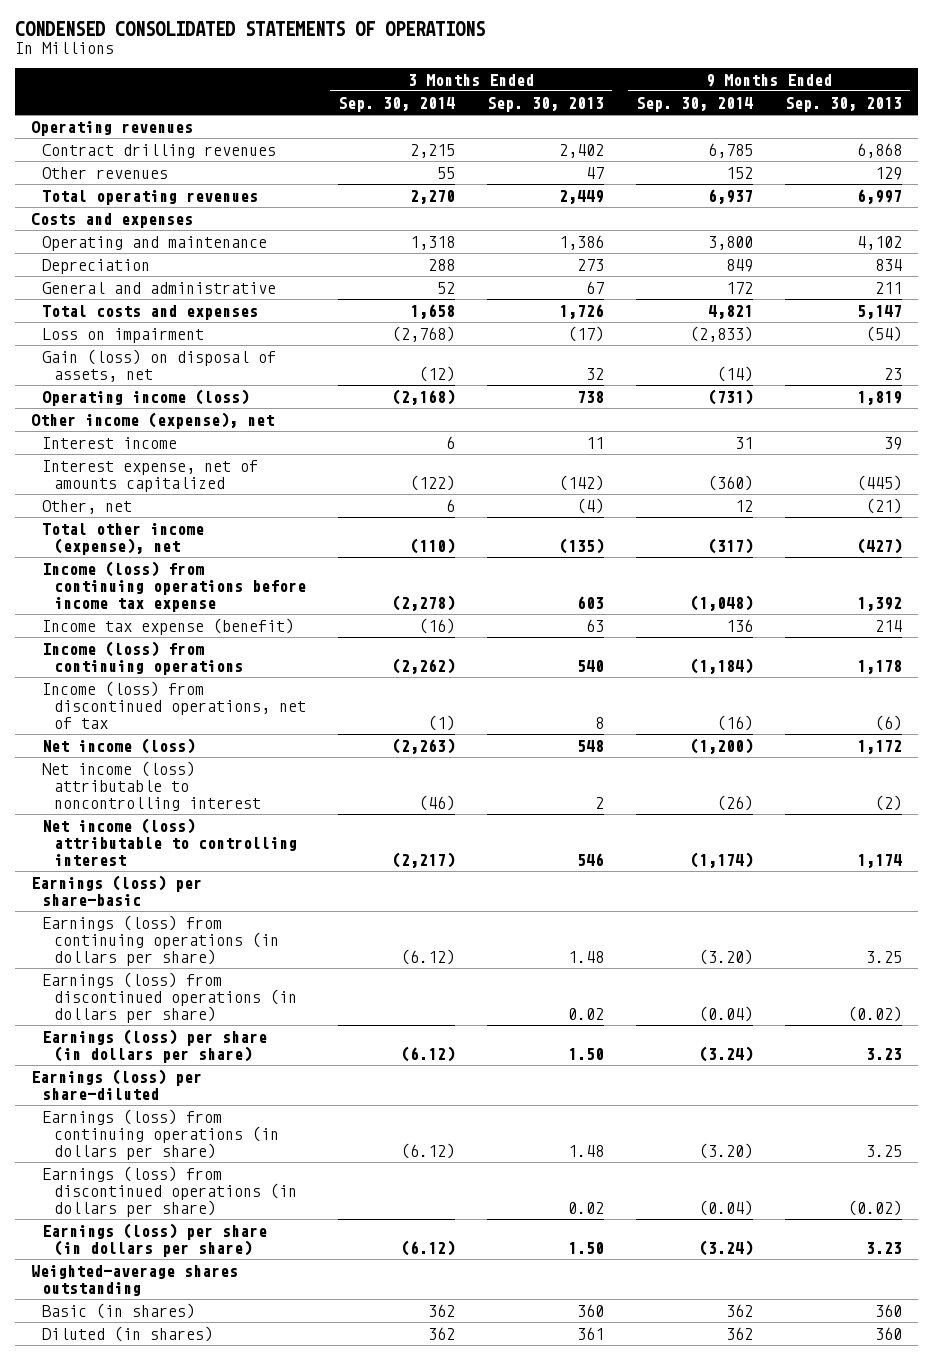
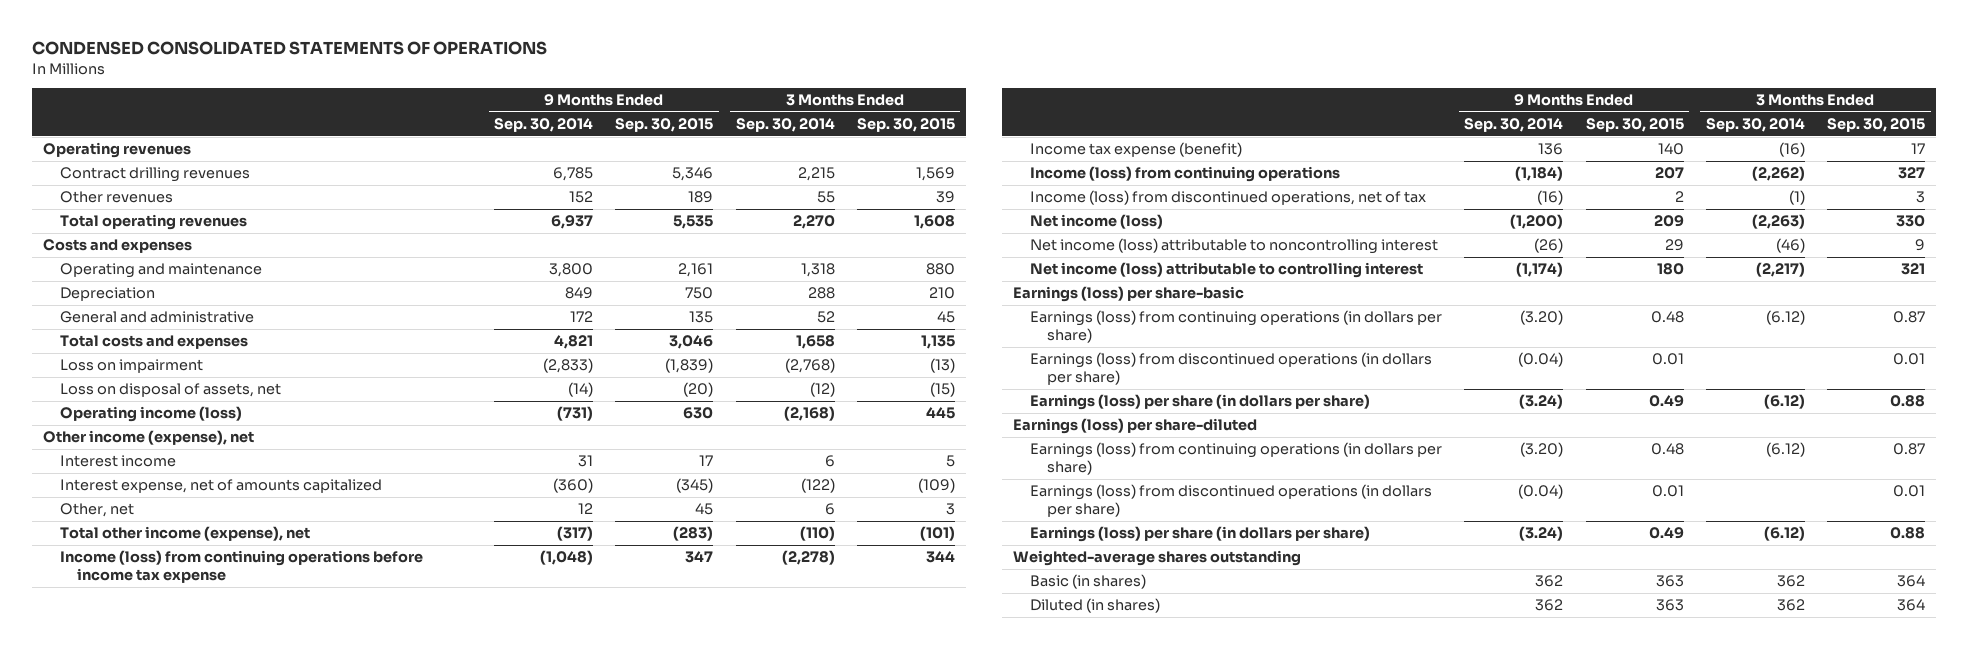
[486,96,604,112] Sep. 30, 2013 -> none
[785,96,903,112] Sep. 30, 2013 -> none
none -> [615,117,714,132] Sep. 30, 2015
none -> [856,117,955,132] Sep. 30, 2015
[42,348,277,382] Gain (loss) on disposal of assets, net -> [59,383,281,398] Loss on disposal of assets, net

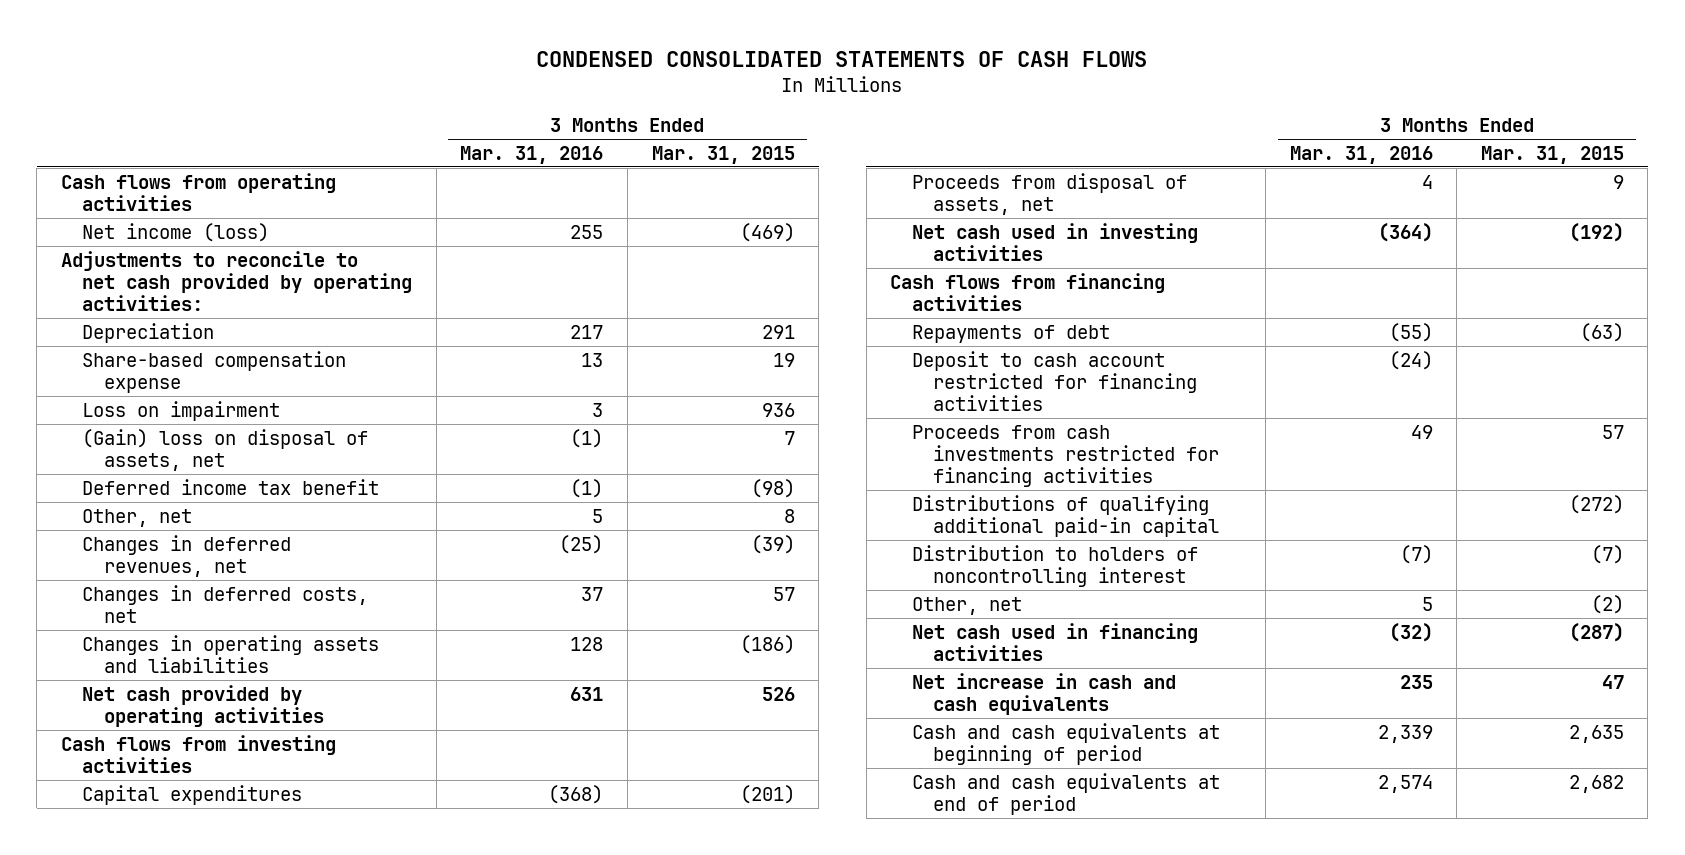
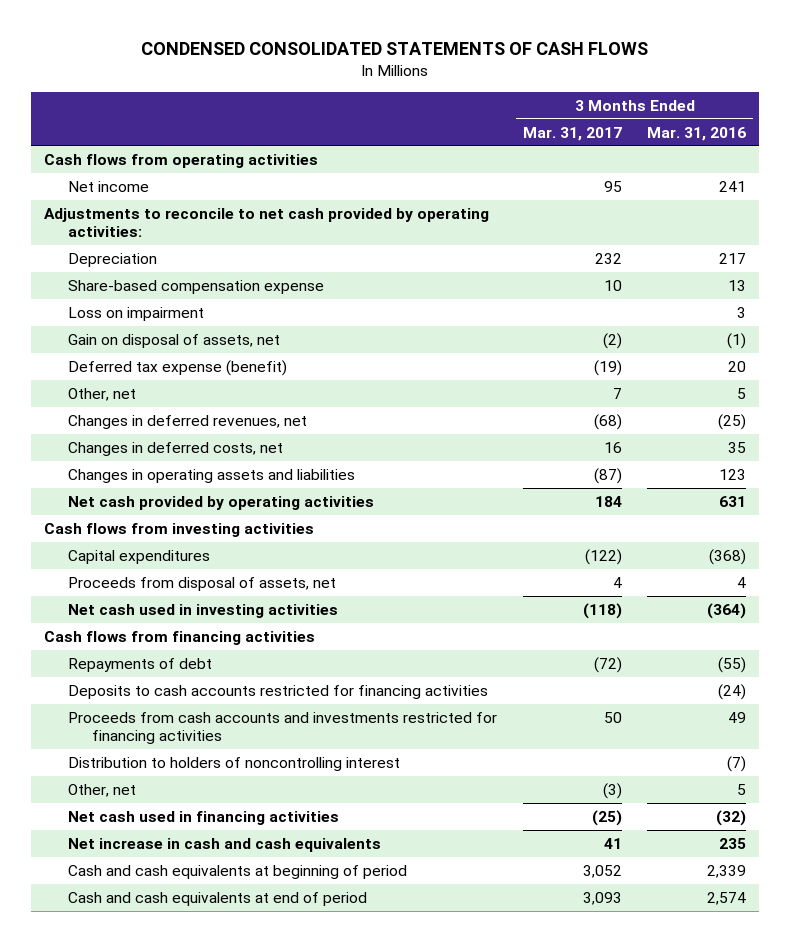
[651,145,795,164] Mar. 31, 2015 -> none
none -> [522,126,622,141] Mar. 31, 2017
[82,222,270,242] Net income (loss) -> [67,180,149,192] Net income
[570,224,604,239] 255 -> [719,180,747,192] 241
[82,428,369,472] (Gain) loss on disposal of assets, net -> [67,333,280,348] Gain on disposal of assets, net
[82,478,380,495] Deferred income tax benefit -> [67,359,287,376] Deferred tax expense (benefit)
[570,478,604,498] (1) -> [728,360,747,372] 20
[581,586,604,601] 37 -> [728,441,747,453] 35
[570,636,604,651] 128 -> [719,468,747,480] 123
[911,494,1220,538] Distributions of qualifying additional paid-in capital -> none
[911,350,1198,412] Deposit to cash account restricted for financing activities -> [67,684,488,699] Deposits to cash accounts restricted for financing activities
[911,424,1220,488] Proceeds from cash investments restricted for financing activities -> [67,711,497,745] Proceeds from cash accounts and investments restricted for financing activities

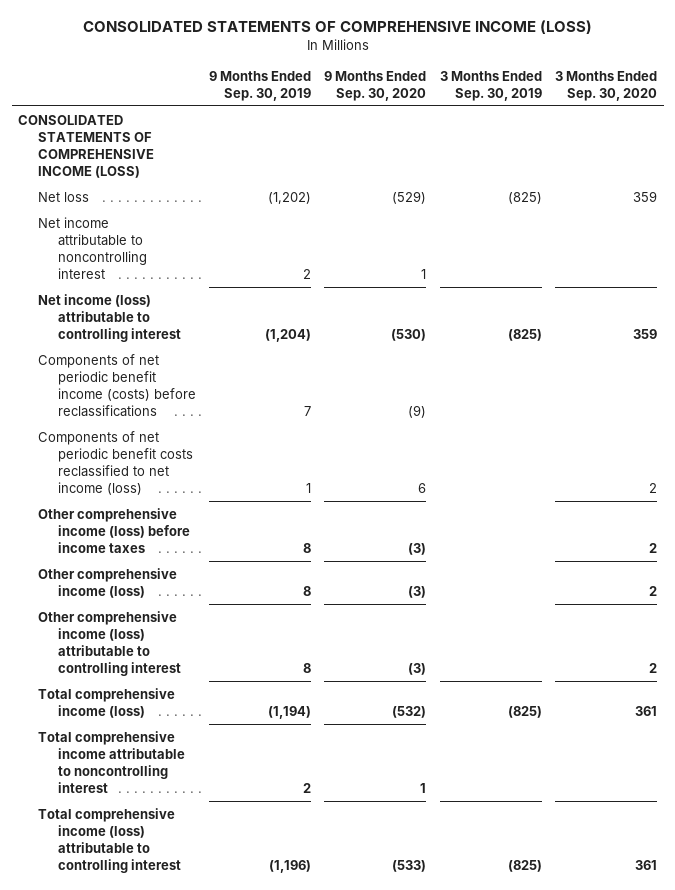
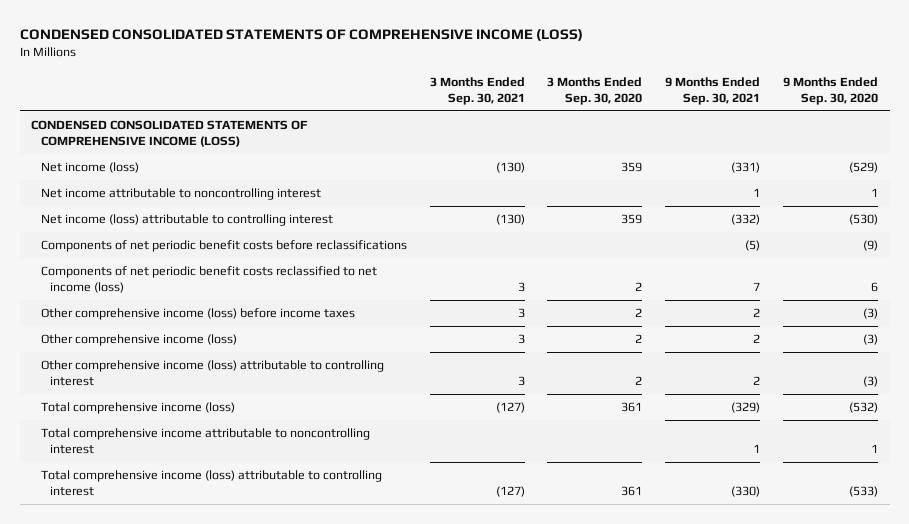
[82,20,592,35] CONSOLIDATED STATEMENTS OF COMPREHENSIVE INCOME (LOSS) -> [19,29,583,42] CONDENSED CONSOLIDATED STATEMENTS OF COMPREHENSIVE INCOME (LOSS)
[209,70,312,102] 9 Months Ended Sep. 30, 2019 -> none
[439,70,542,102] 3 Months Ended Sep. 30, 2019 -> none
none -> [429,76,525,106] 3 Months Ended Sep. 30, 2021
none -> [665,76,761,106] 9 Months Ended Sep. 30, 2021
[18,114,155,179] CONSOLIDATED STATEMENTS OF COMPREHENSIVE INCOME (LOSS) -> [31,119,309,148] CONDENSED CONSOLIDATED STATEMENTS OF COMPREHENSIVE INCOME (LOSS)
[38,191,90,202] Net loss -> [40,161,139,173] Net income (loss)
[38,353,196,418] Components of net periodic benefit income (costs) before reclassifications -> [40,239,407,252] Components of net periodic benefit costs before reclassifications

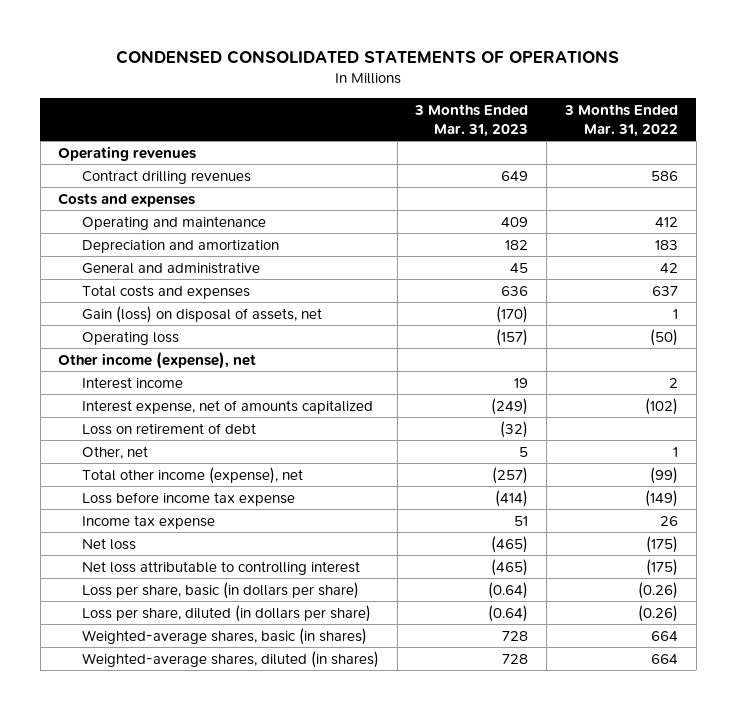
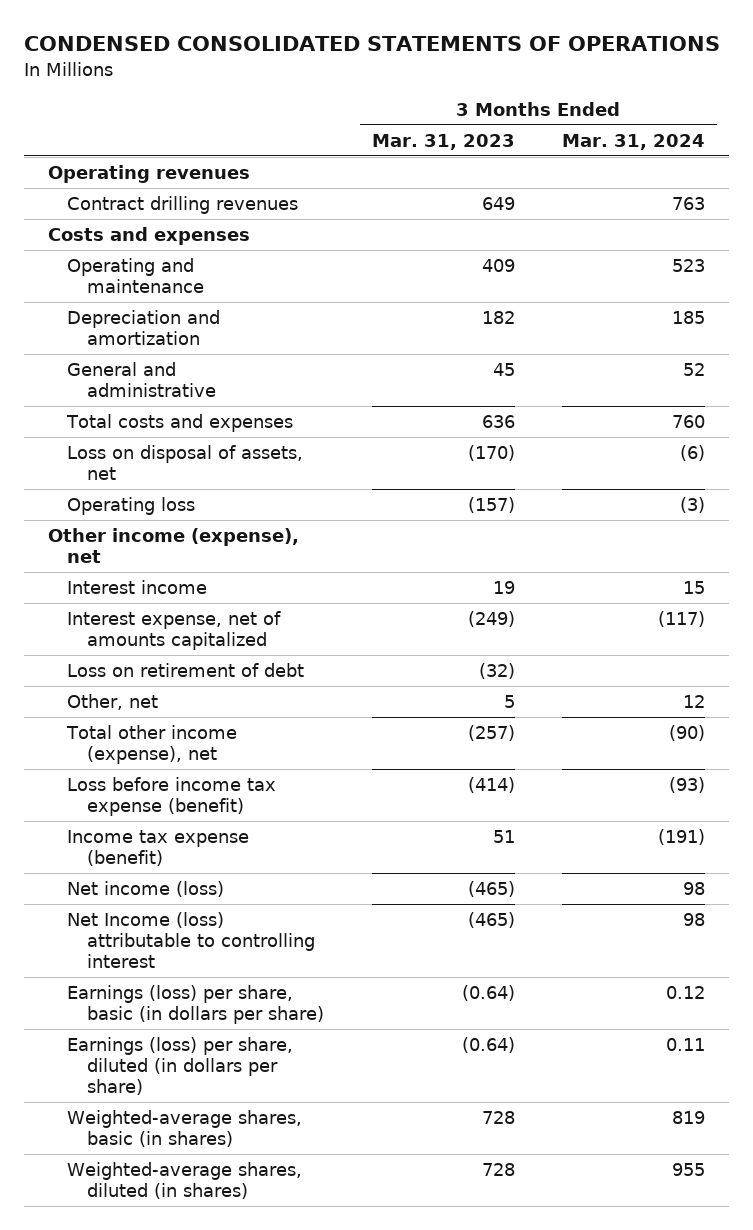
[564,103,679,137] 3 Months Ended Mar. 31, 2022 -> none
none -> [562,133,706,150] Mar. 31, 2024
[81,305,322,323] Gain (loss) on disposal of assets, net -> [67,445,304,480] Loss on disposal of assets, net
[81,491,295,506] Loss before income tax expense -> [67,777,277,816] Loss before income tax expense (benefit)
[81,514,215,529] Income tax expense -> [67,830,250,866] Income tax expense (benefit)
[81,537,136,550] Net loss -> [67,881,225,898] Net income (loss)
[81,560,360,575] Net loss attributable to controlling interest -> [67,912,315,968] Net Income (loss) attributable to controlling interest
[81,581,359,599] Loss per share, basic (in dollars per share) -> [67,985,324,1024] Earnings (loss) per share, basic (in dollars per share)
[81,604,371,622] Loss per share, diluted (in dollars per share) -> [67,1037,294,1095] Earnings (loss) per share, diluted (in dollars per share)

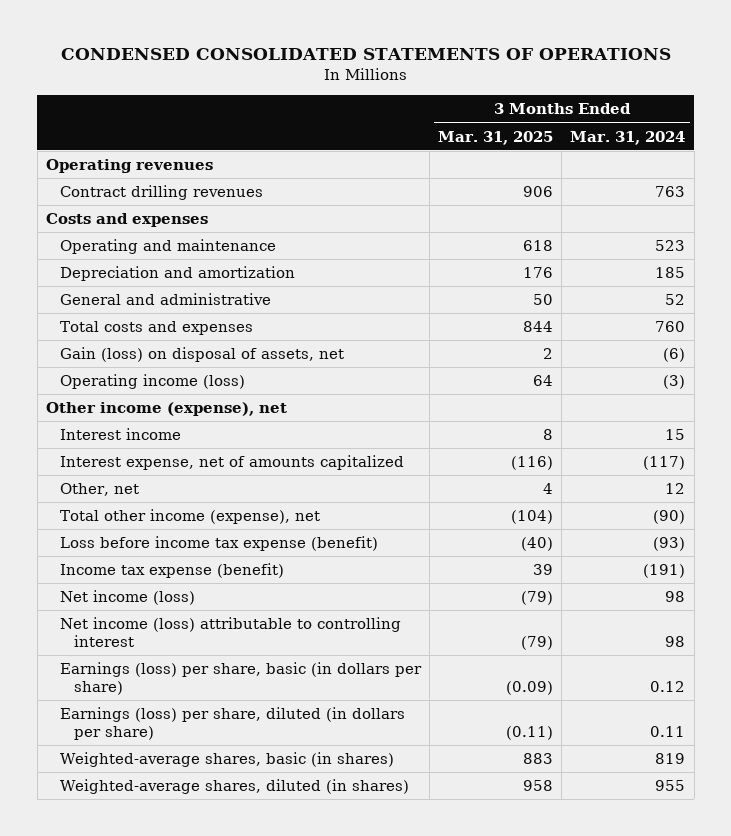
[371,133,515,150] Mar. 31, 2023 -> none
none -> [438,130,554,145] Mar. 31, 2025
[67,445,304,480] Loss on disposal of assets, net -> [59,347,344,363] Gain (loss) on disposal of assets, net
[67,497,196,516] Operating loss -> [59,374,245,390] Operating income (loss)
[67,663,305,678] Loss on retirement of debt -> none
[67,912,315,968] Net Income (loss) attributable to controlling interest -> [59,617,401,647] Net income (loss) attributable to controlling interest

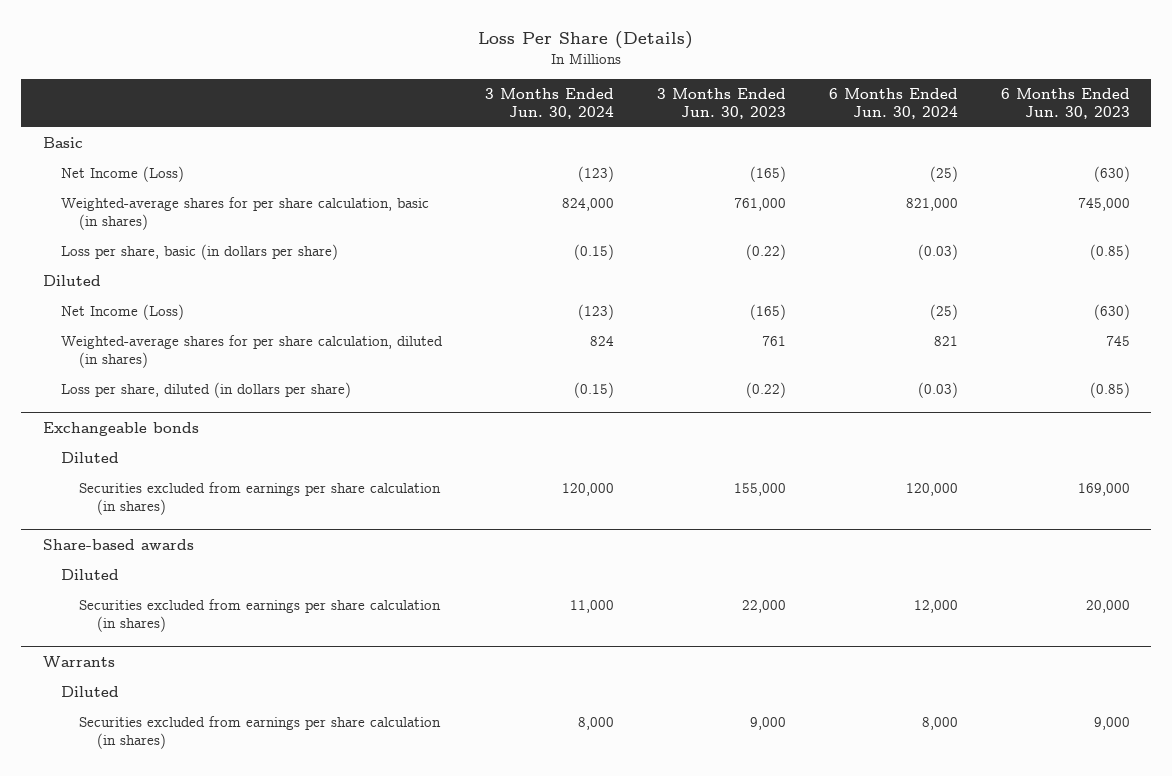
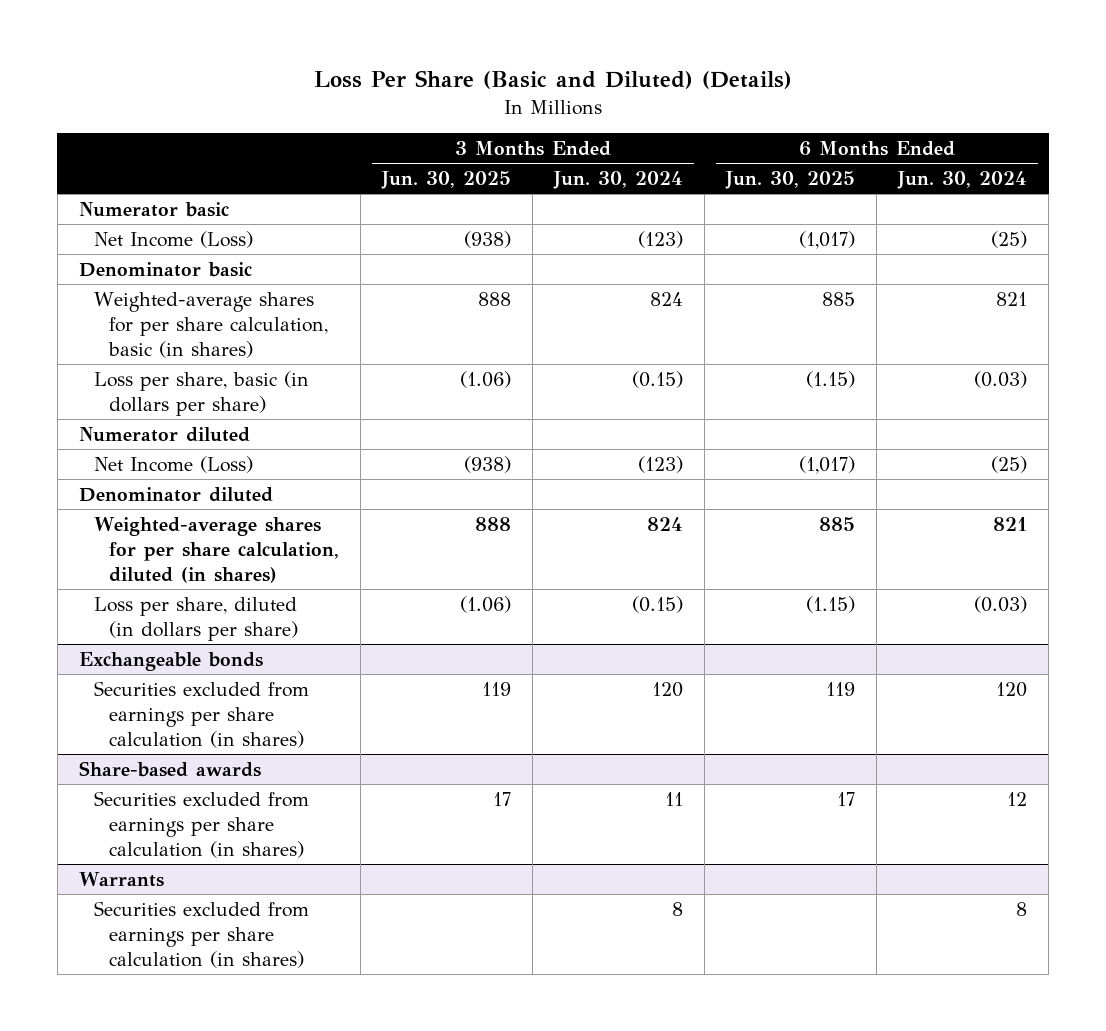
[478,31,694,50] Loss Per Share (Details) -> [314,70,793,90] Loss Per Share (Basic and Diluted) (Details)
[656,87,786,119] 3 Months Ended Jun. 30, 2023 -> none
[1000,87,1130,119] 6 Months Ended Jun. 30, 2023 -> none
none -> [381,170,512,189] Jun. 30, 2025
none -> [725,170,856,189] Jun. 30, 2025
[42,137,83,149] Basic -> [78,201,229,217] Numerator basic
none -> [78,261,252,277] Denominator basic
[561,198,614,212] 824,000 -> [650,291,684,306] 824
[905,198,958,212] 821,000 -> [996,291,1028,306] 821
[42,275,101,287] Diluted -> [78,426,250,442] Numerator diluted
none -> [78,486,273,502] Denominator diluted
[60,452,119,464] Diluted -> none
[561,483,614,497] 120,000 -> [652,681,684,697] 120
[905,483,958,497] 120,000 -> [996,681,1028,697] 120
[60,569,119,581] Diluted -> none
[569,600,614,614] 11,000 -> [665,791,684,806] 11
[913,600,958,614] 12,000 -> [1007,791,1028,806] 12
[60,686,119,698] Diluted -> none
[577,717,614,731] 8,000 -> [672,901,684,916] 8
[921,717,958,731] 8,000 -> [1016,901,1028,916] 8

